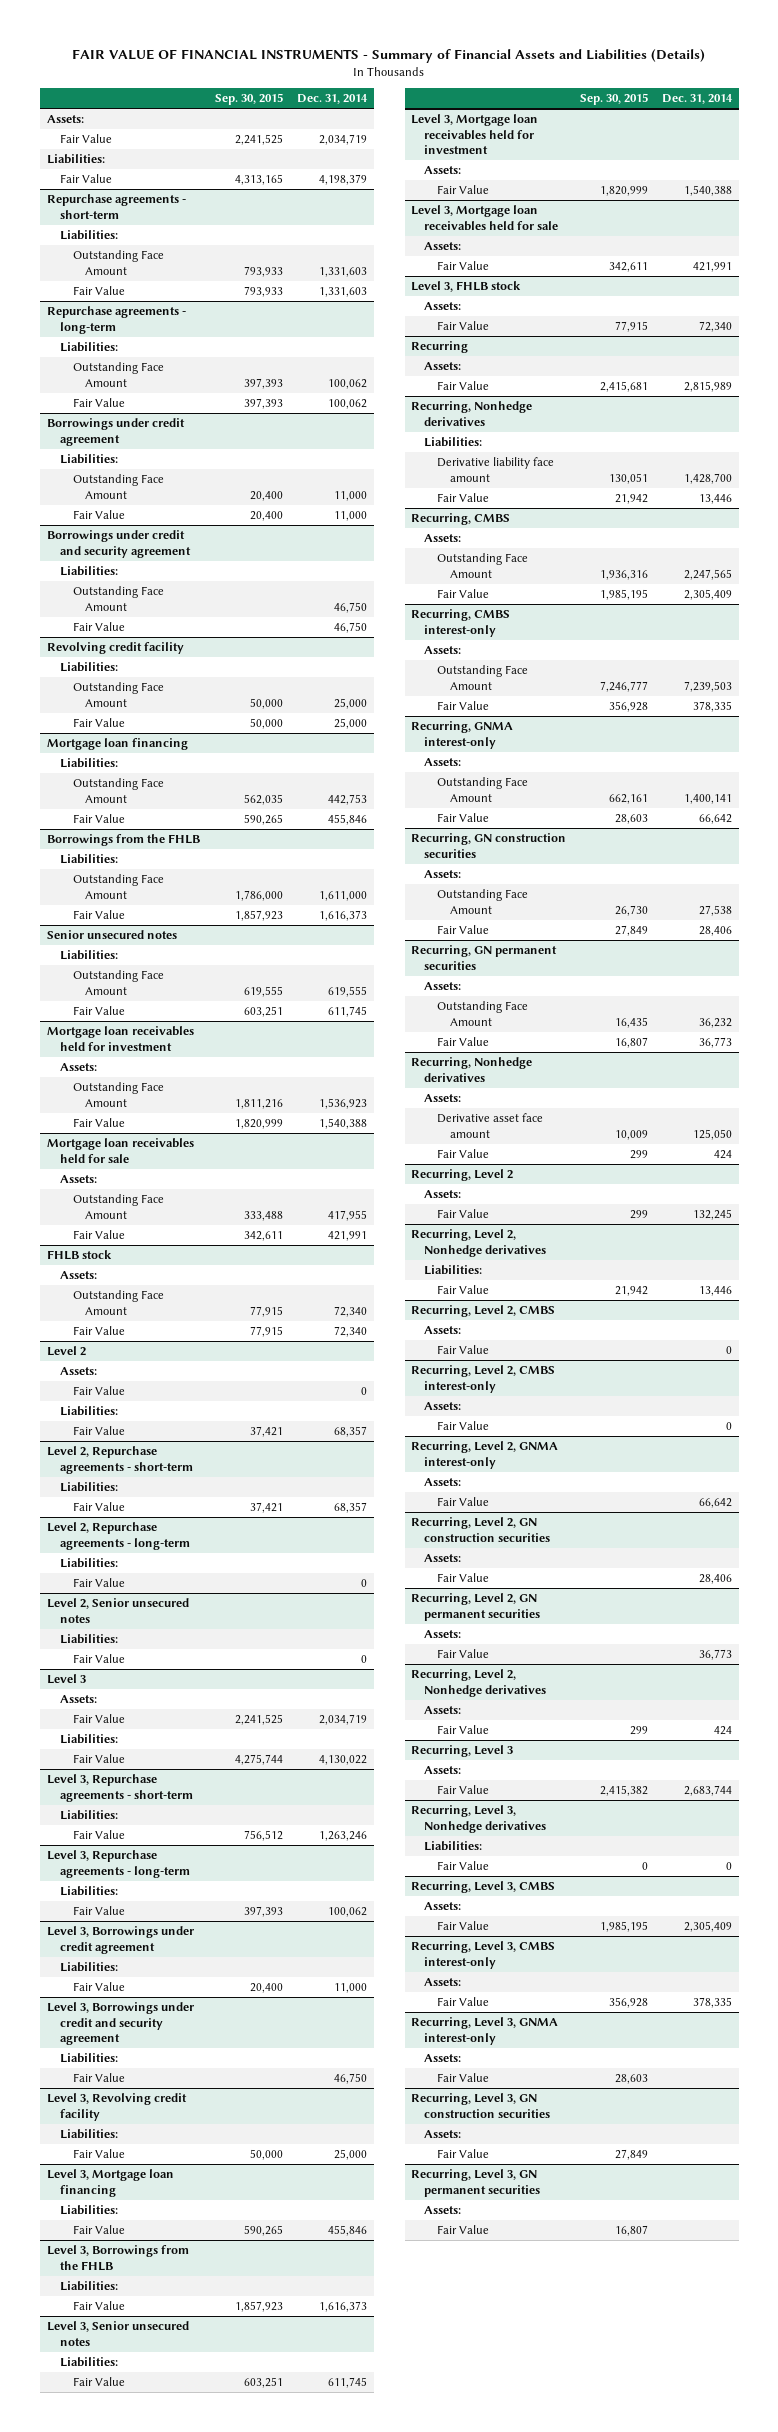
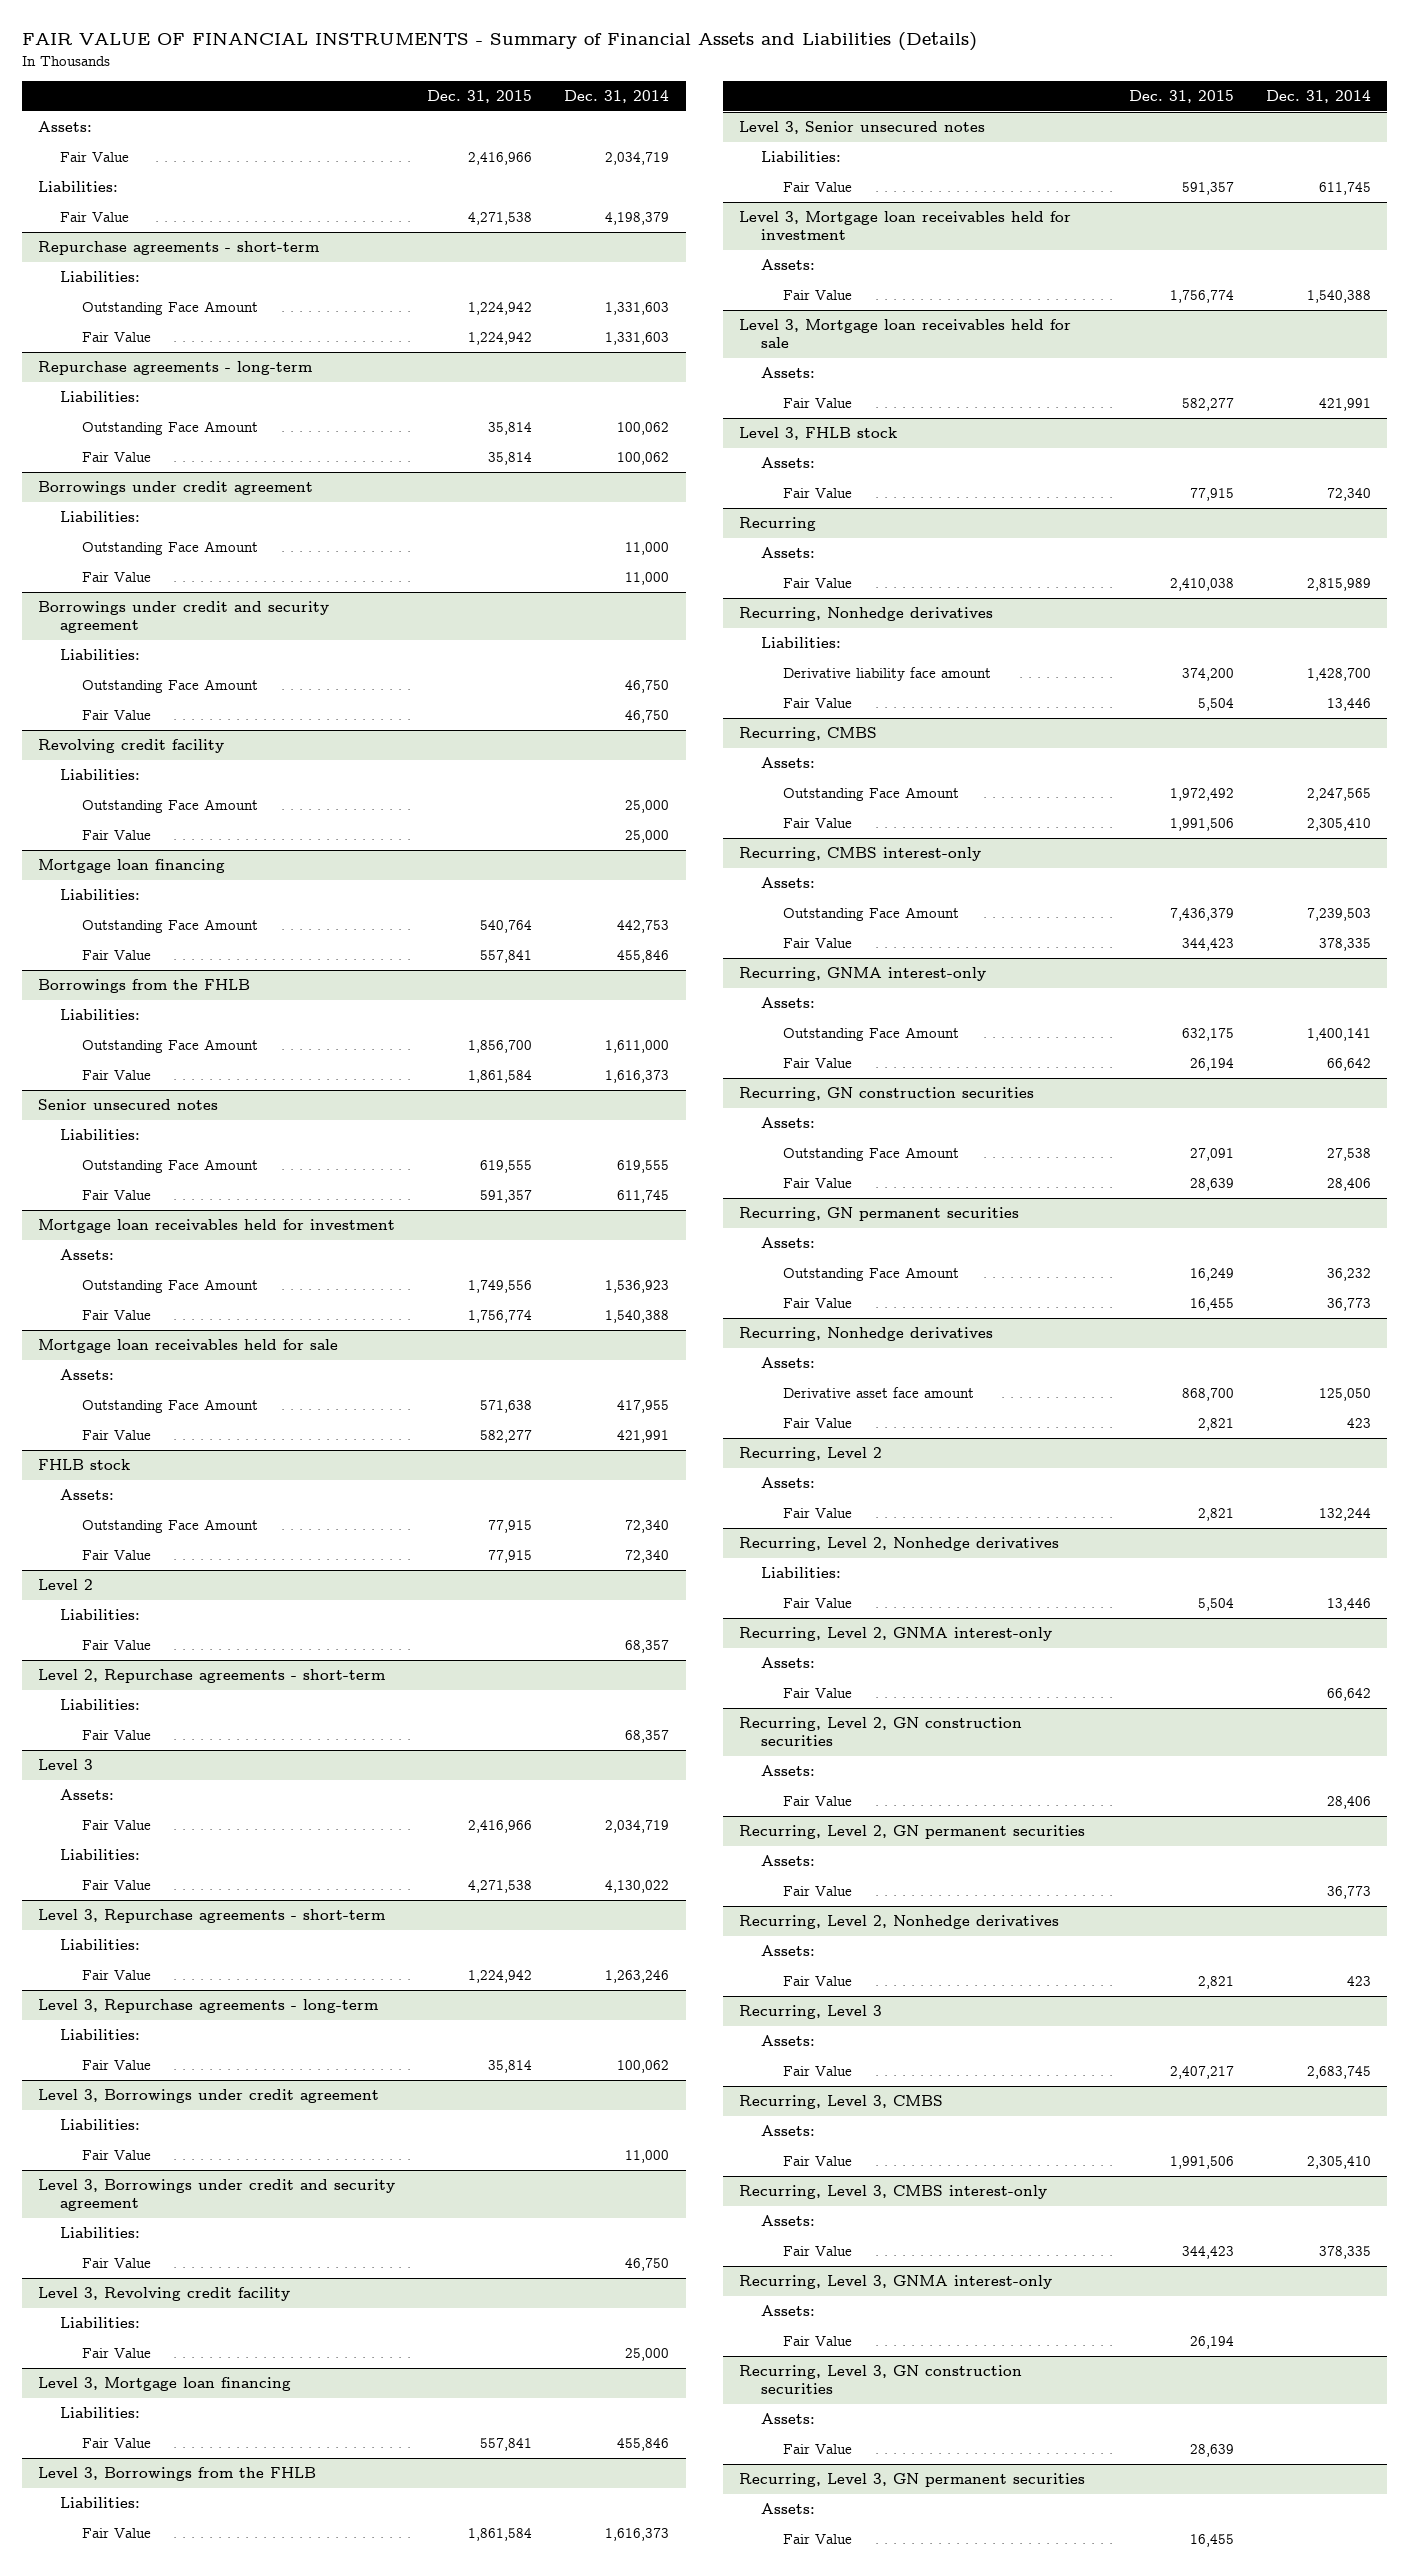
[215,93,284,106] Sep. 30, 2015 -> none
none -> [427,90,533,104] Dec. 31, 2015
[59,1367,97,1376] Assets: -> none
[72,1386,125,1396] Fair Value -> none
[46,1522,190,1550] Level 2, Repurchase agreements - long-term -> none
[59,1558,118,1569] Liabilities: -> none
[72,1578,125,1588] Fair Value -> none
[46,1598,189,1623] Level 2, Senior unsecured notes -> none
[59,1634,118,1645] Liabilities: -> none
[72,1654,125,1664] Fair Value -> none
[683,589,732,601] 2,305,409 -> [1306,818,1371,832] 2,305,410
[713,1150,732,1160] 424 -> [1346,1418,1371,1429] 423
[692,1209,732,1221] 132,245 -> [1318,1508,1371,1522] 132,244
[411,1305,556,1318] Recurring, Level 2, CMBS -> none
[424,1326,462,1335] Assets: -> none
[437,1345,490,1355] Fair Value -> none
[411,1365,556,1393] Recurring, Level 2, CMBS interest-only -> none
[424,1402,462,1411] Assets: -> none
[437,1421,490,1431] Fair Value -> none
[713,1726,732,1736] 424 -> [1346,1976,1371,1987] 423
[411,1805,547,1833] Recurring, Level 3, Nonhedge derivatives -> none
[424,1841,483,1852] Liabilities: -> none
[437,1861,490,1871] Fair Value -> none
[683,1785,732,1797] 2,683,744 -> [1306,2066,1371,2080] 2,683,745
[683,1921,732,1933] 2,305,409 -> [1306,2156,1371,2170] 2,305,410

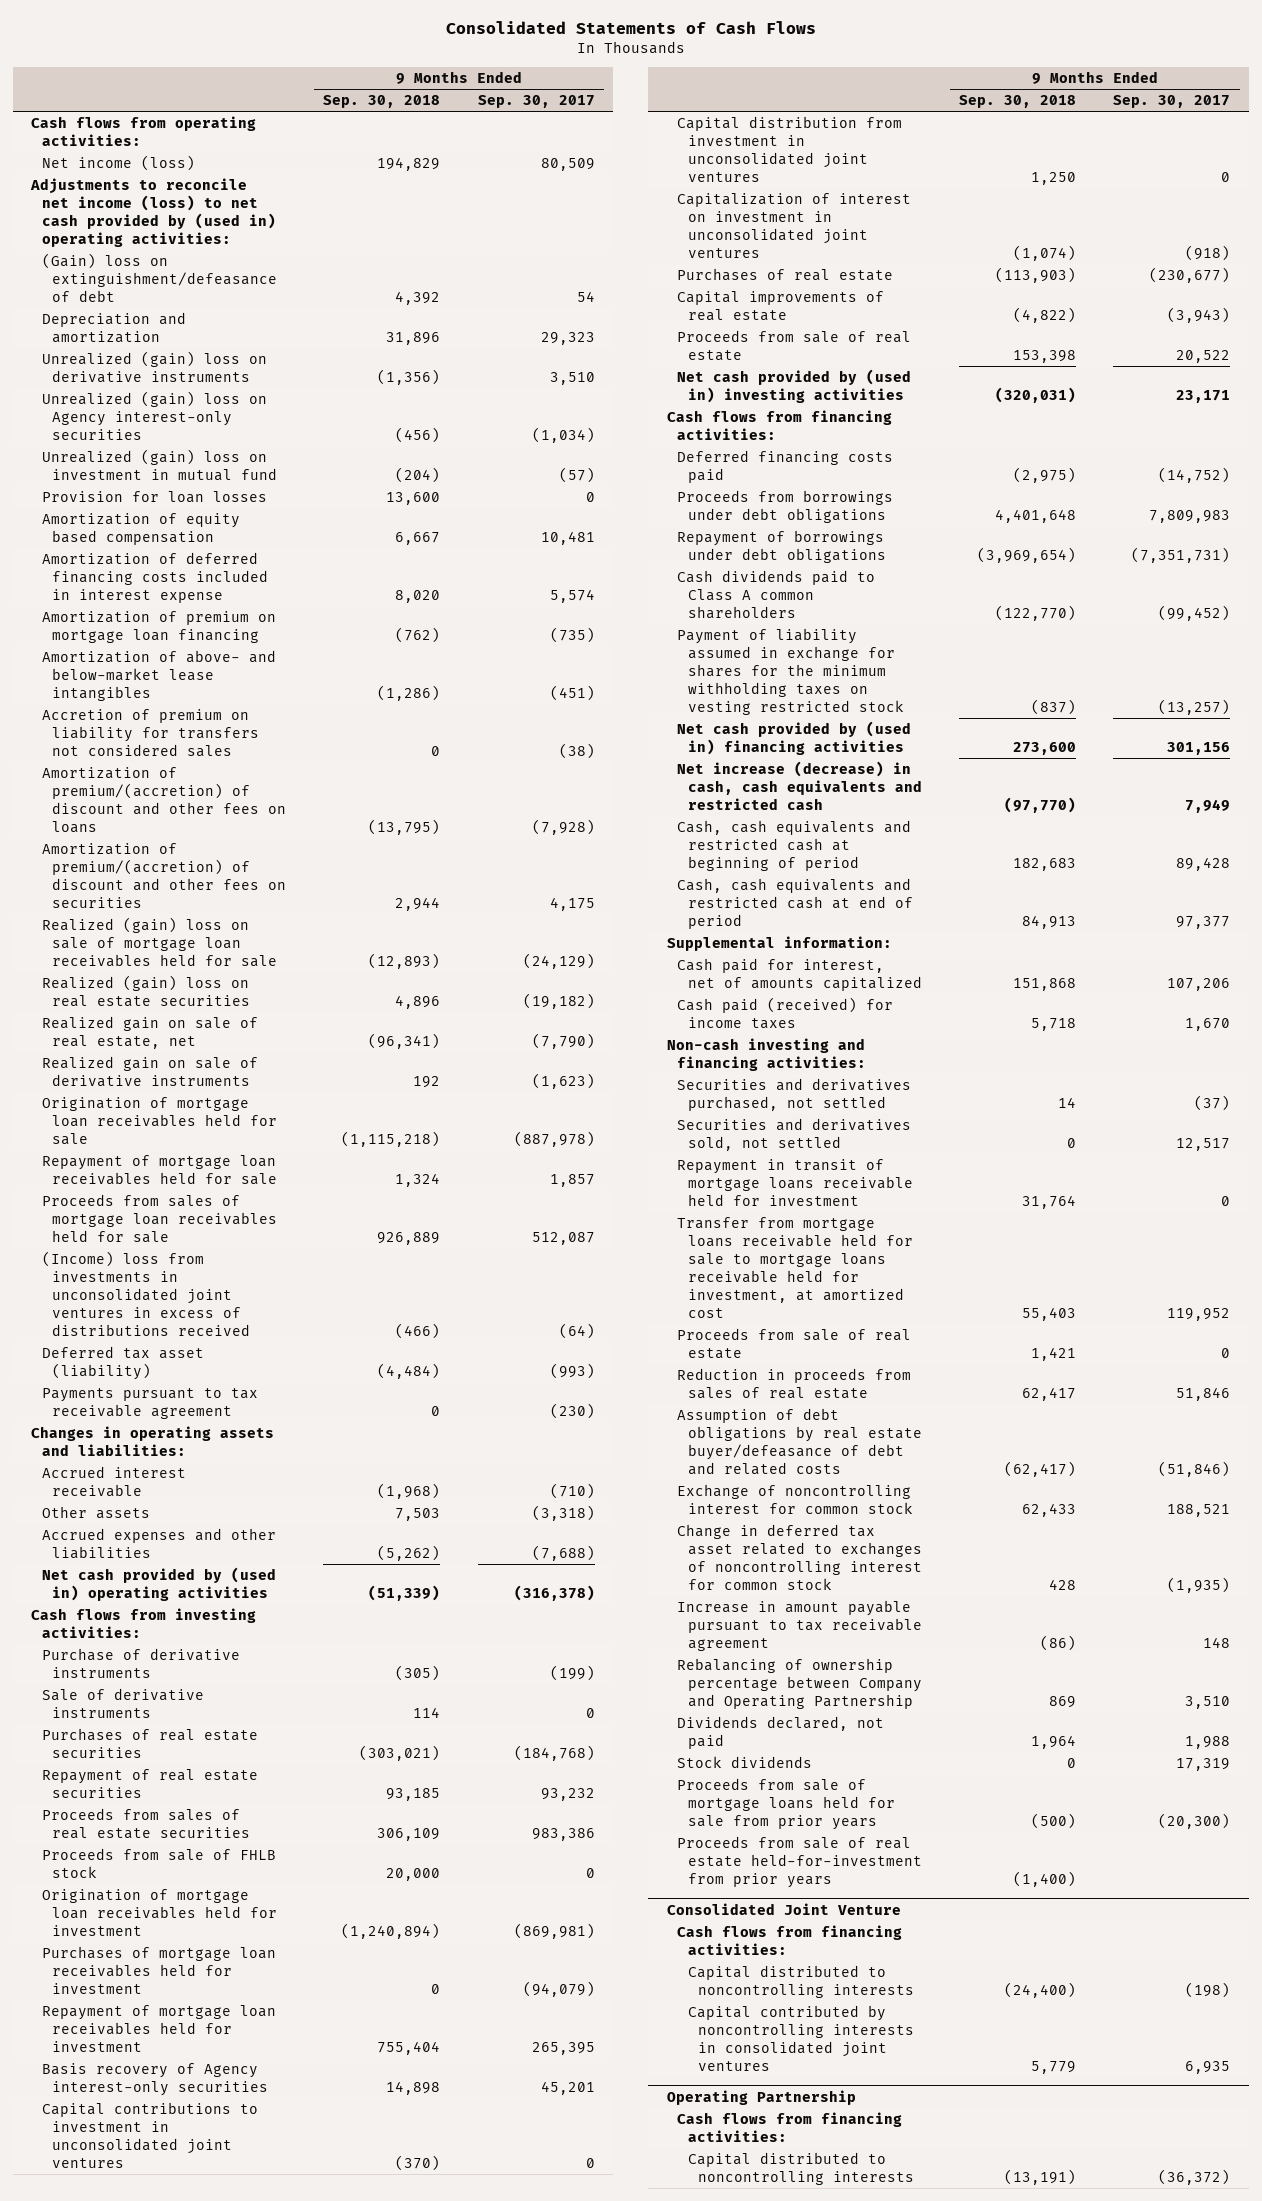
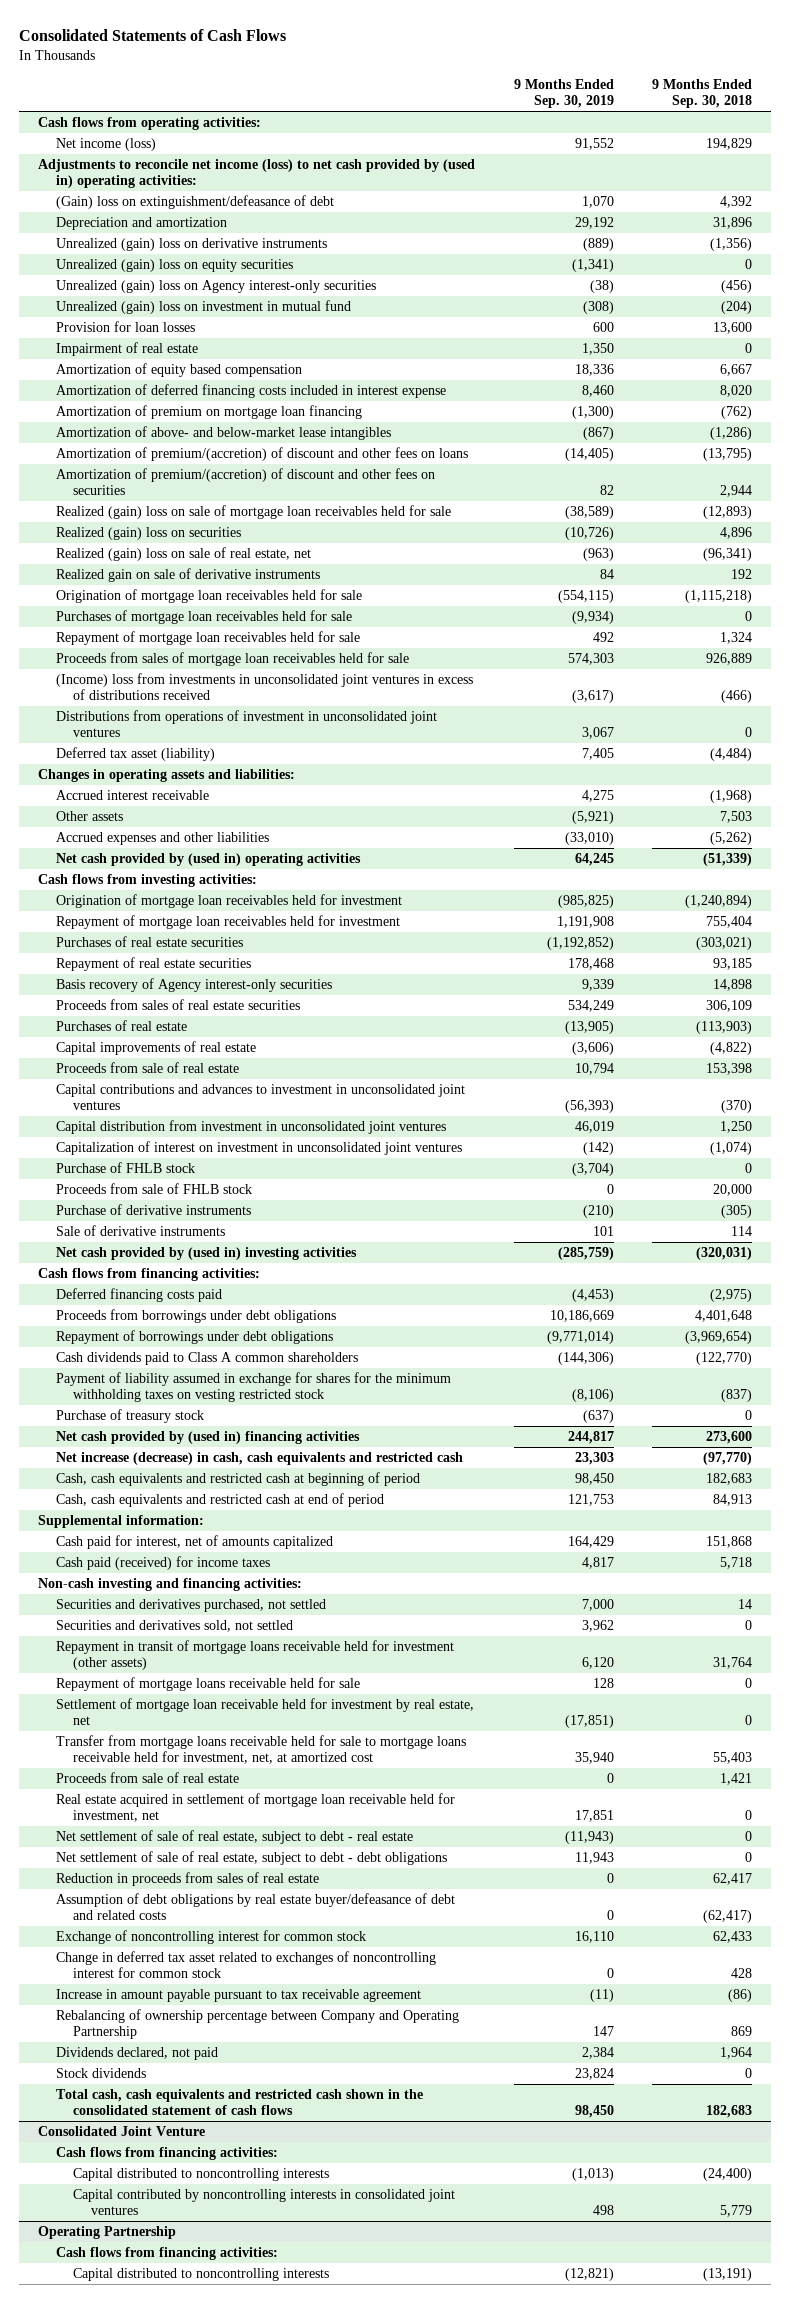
[477,95,595,109] Sep. 30, 2017 -> none
none -> [513,79,614,109] 9 Months Ended Sep. 30, 2019
none -> [55,259,293,273] Unrealized (gain) loss on equity securities
none -> [55,342,198,357] Impairment of real estate
[41,708,259,757] Accretion of premium on liability for transfers not considered sales -> none
[41,974,250,1007] Realized (gain) loss on real estate securities -> [55,527,241,541] Realized (gain) loss on securities
[41,1015,258,1049] Realized gain on sale of real estate, net -> [55,547,311,562] Realized (gain) loss on sale of real estate, net
none -> [55,610,352,625] Purchases of mortgage loan receivables held for sale
none -> [55,710,437,738] Distributions from operations of investment in unconsolidated joint ventures
[41,1387,258,1419] Payments pursuant to tax receivable agreement -> none
[41,1945,276,1994] Purchases of mortgage loan receivables held for investment -> none
[41,1727,258,1758] Purchases of real estate securities -> [55,936,243,948] Purchases of real estate securities
[41,1768,258,1798] Repayment of real estate securities -> [55,957,251,972] Repayment of real estate securities
[41,2101,258,2168] Capital contributions to investment in unconsolidated joint ventures -> none
[41,1807,250,1839] Proceeds from sales of real estate securities -> [55,999,300,1011] Proceeds from sales of real estate securities
none -> [55,1084,465,1111] Capital contributions and advances to investment in unconsolidated joint ventures
[677,115,903,182] Capital distribution from investment in unconsolidated joint ventures -> [55,1120,446,1135] Capital distribution from investment in unconsolidated joint ventures
[677,192,912,258] Capitalization of interest on investment in unconsolidated joint ventures -> [55,1141,462,1156] Capitalization of interest on investment in unconsolidated joint ventures
none -> [55,1162,195,1174] Purchase of FHLB stock
[41,1847,276,1878] Proceeds from sale of FHLB stock -> [55,1183,252,1195] Proceeds from sale of FHLB stock
[41,1647,240,1678] Purchase of derivative instruments -> [55,1204,251,1216] Purchase of derivative instruments
[41,1687,204,1718] Sale of derivative instruments -> [55,1225,225,1237] Sale of derivative instruments
none -> [55,1409,204,1424] Purchase of treasury stock
[677,1158,913,1206] Repayment in transit of mortgage loans receivable held for investment -> [55,1640,454,1671] Repayment in transit of mortgage loans receivable held for investment (other assets)
none -> [55,1677,360,1692] Repayment of mortgage loans receivable held for sale
none -> [55,1698,474,1726] Settlement of mortgage loan receivable held for investment by real estate, net
[677,1216,913,1318] Transfer from mortgage loans receivable held for sale to mortgage loans receivable held for investment, at amortized cost -> [55,1735,466,1765] Transfer from mortgage loans receivable held for sale to mortgage loans receivable held for investment, net, at amortized cost
none -> [55,1793,455,1823] Real estate acquired in settlement of mortgage loan receivable held for investment, net
none -> [55,1830,413,1845] Net settlement of sale of real estate, subject to debt - real estate
none -> [55,1851,447,1866] Net settlement of sale of real estate, subject to debt - debt obligations
[677,1777,895,1830] Proceeds from sale of mortgage loans held for sale from prior years -> none
[677,1835,922,1888] Proceeds from sale of real estate held-for-investment from prior years -> none
none -> [55,2089,423,2116] Total cash, cash equivalents and restricted cash shown in the consolidated statement of cash flows

